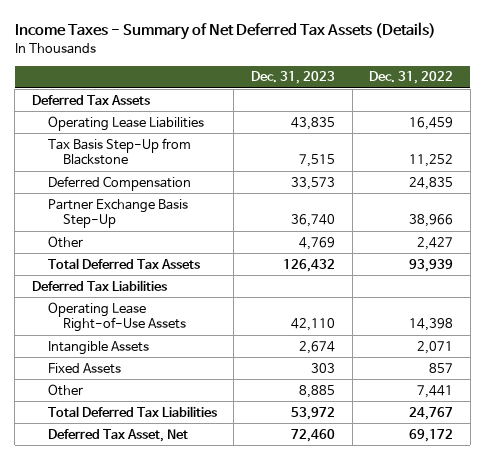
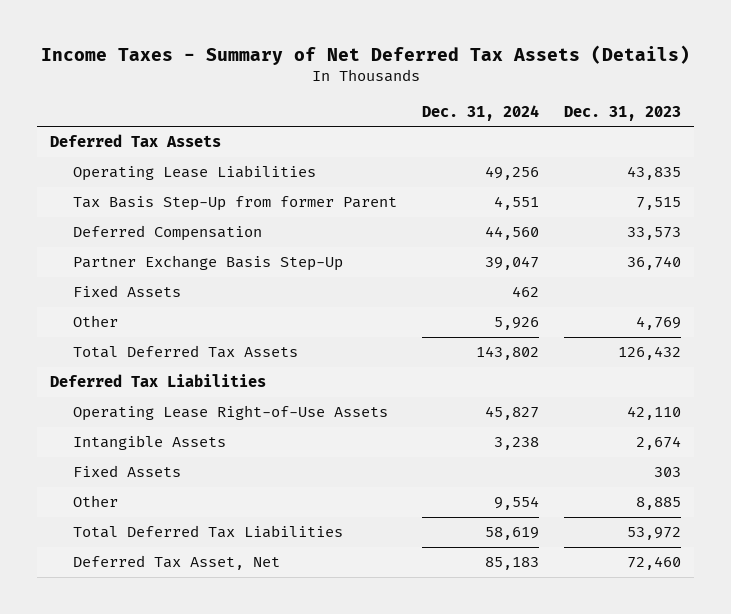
[369,71,454,85] Dec. 31, 2022 -> none
none -> [421,104,539,121] Dec. 31, 2024
[47,137,191,166] Tax Basis Step-Up from Blackstone -> [72,196,397,212] Tax Basis Step-Up from former Parent
none -> [72,285,181,298] Fixed Assets

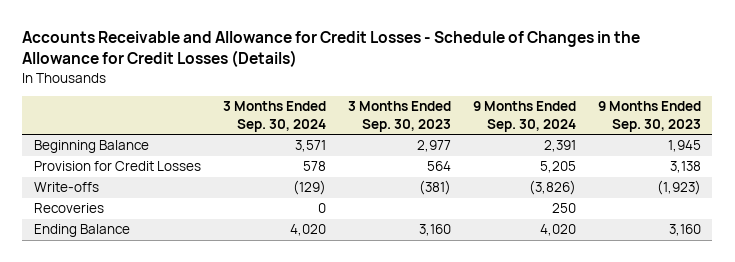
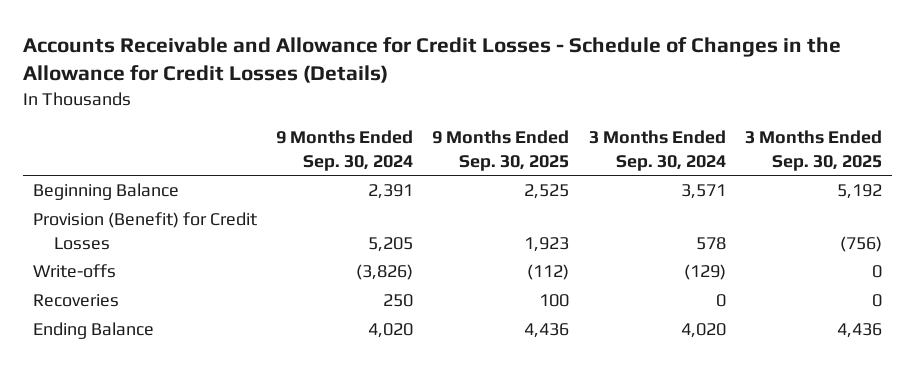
[347,101,451,132] 3 Months Ended Sep. 30, 2023 -> none
[598,101,702,132] 9 Months Ended Sep. 30, 2023 -> none
none -> [432,130,570,171] 9 Months Ended Sep. 30, 2025
none -> [744,130,882,171] 3 Months Ended Sep. 30, 2025
[33,161,201,172] Provision for Credit Losses -> [32,212,257,250] Provision (Benefit) for Credit Losses

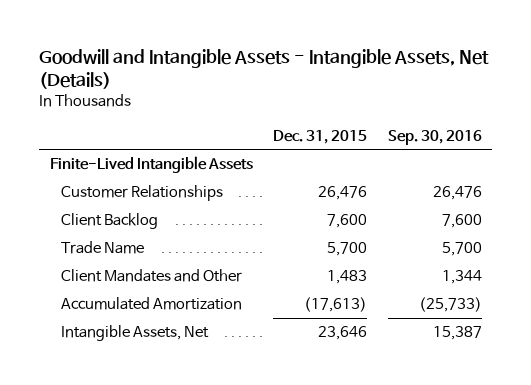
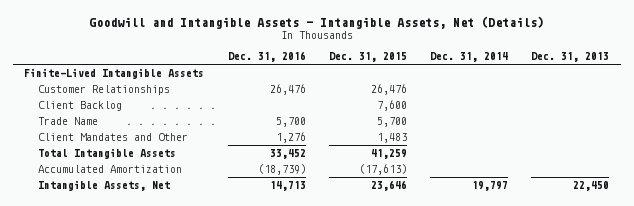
[387,129,482,145] Sep. 30, 2016 -> none
none -> [227,51,306,63] Dec. 31, 2016
none -> [430,52,509,63] Dec. 31, 2014
none -> [531,52,610,63] Dec. 31, 2013
none -> [38,148,177,160] Total Intangible Assets

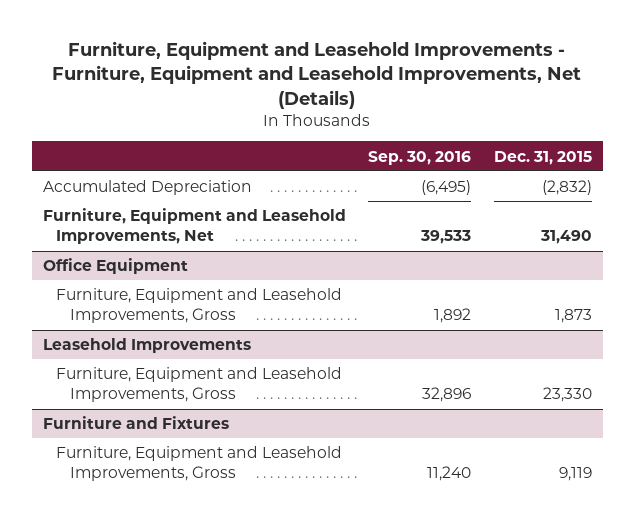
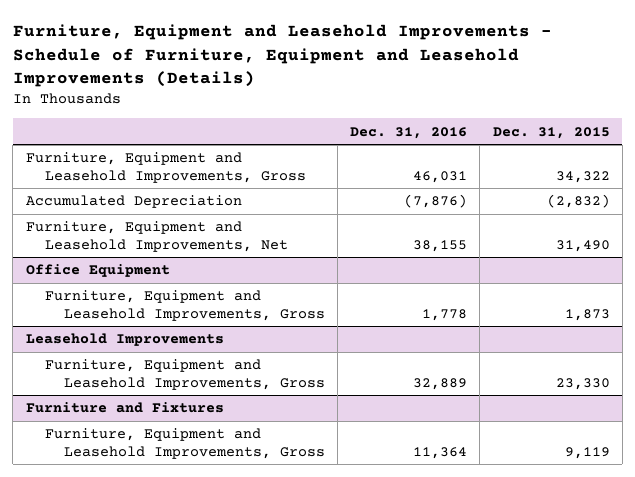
[52,40,582,109] Furniture, Equipment and Leasehold Improvements - Furniture, Equipment and Leasehold Improvements, Net (Details) -> [12,24,552,87] Furniture, Equipment and Leasehold Improvements - Schedule of Furniture, Equipment and Leasehold Improvements (Details)
[368,150,472,165] Sep. 30, 2016 -> none
none -> [350,126,468,139] Dec. 31, 2016
none -> [25,152,306,183] Furniture, Equipment and Leasehold Improvements, Gross

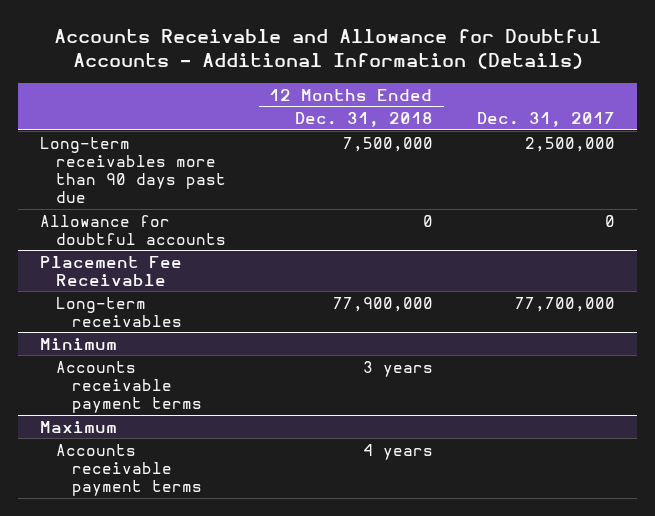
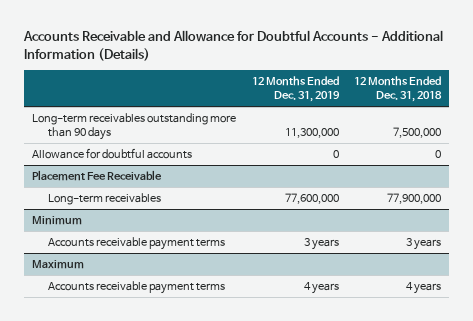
[476,112,615,128] Dec. 31, 2017 -> none
none -> [251,75,340,103] 12 Months Ended Dec. 31, 2019
[40,136,227,204] Long-term receivables more than 90 days past due -> [31,112,236,141] Long-term receivables outstanding more than 90 days

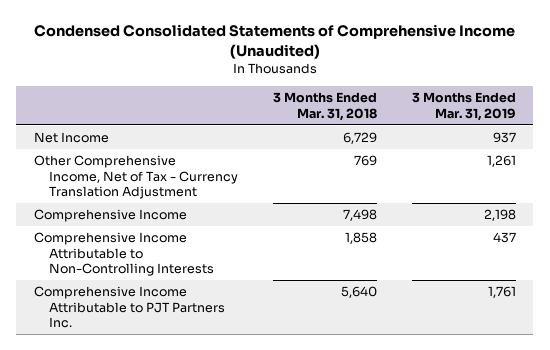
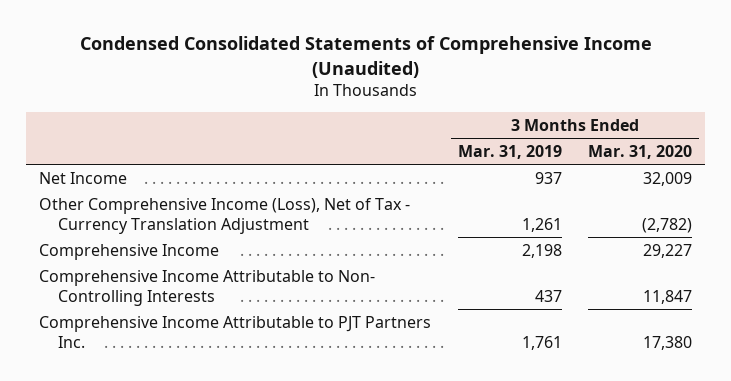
[272,92,377,121] 3 Months Ended Mar. 31, 2018 -> none
none -> [588,144,693,159] Mar. 31, 2020
[34,155,238,200] Other Comprehensive Income, Net of Tax - Currency Translation Adjustment -> [39,197,411,234] Other Comprehensive Income (Loss), Net of Tax - Currency Translation Adjustment
[34,232,214,277] Comprehensive Income Attributable to Non-Controlling Interests -> [39,269,376,306] Comprehensive Income Attributable to Non- Controlling Interests

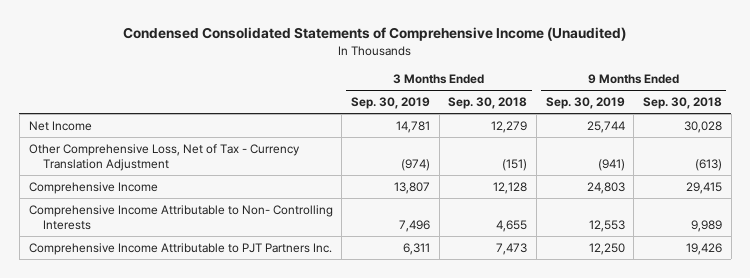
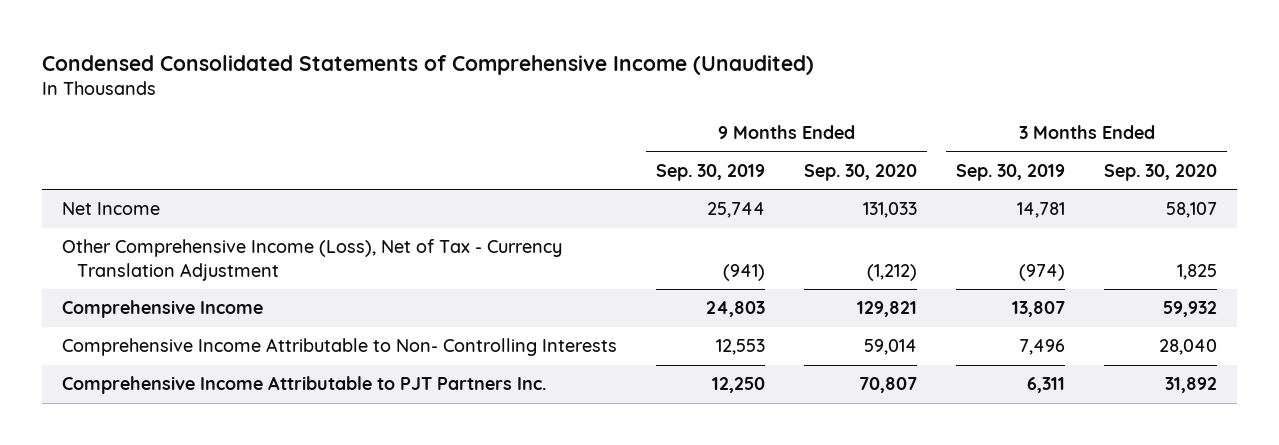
[448,97,528,110] Sep. 30, 2018 -> none
[642,97,722,110] Sep. 30, 2018 -> none
none -> [804,163,918,181] Sep. 30, 2020
none -> [1104,163,1218,181] Sep. 30, 2020
[28,143,300,171] Other Comprehensive Loss, Net of Tax - Currency Translation Adjustment -> [61,239,562,281] Other Comprehensive Income (Loss), Net of Tax - Currency Translation Adjustment

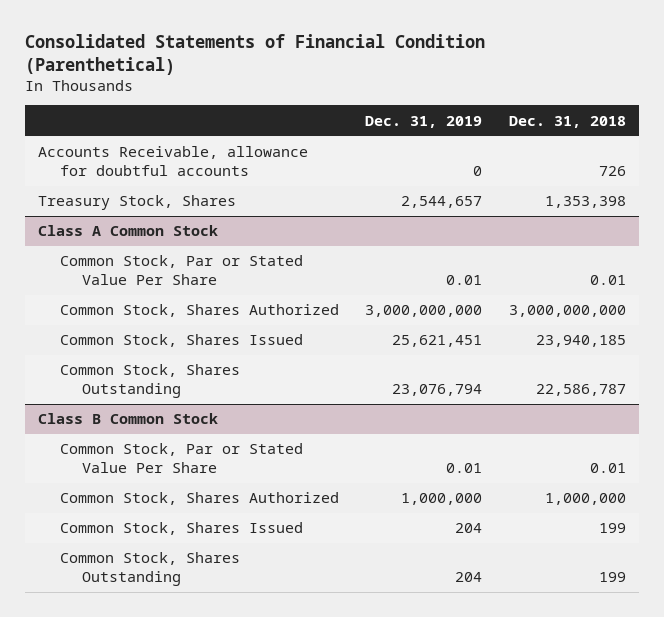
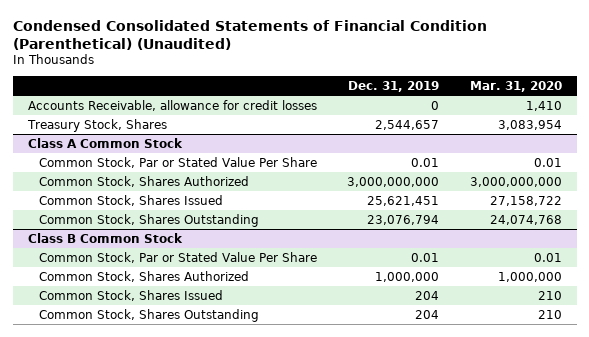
[24,33,485,75] Consolidated Statements of Financial Condition (Parenthetical) -> [12,19,487,50] Condensed Consolidated Statements of Financial Condition (Parenthetical) (Unaudited)
[508,115,626,128] Dec. 31, 2018 -> none
none -> [469,80,562,92] Mar. 31, 2020
[37,146,308,177] Accounts Receivable, allowance for doubtful accounts -> [27,99,317,111] Accounts Receivable, allowance for credit losses

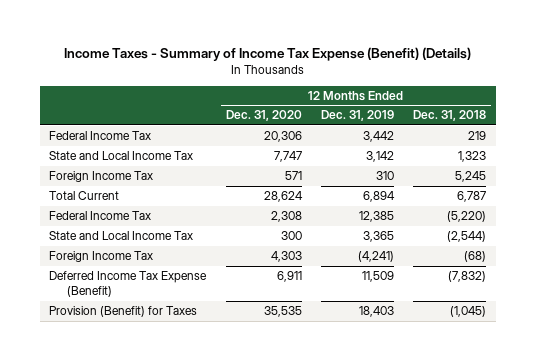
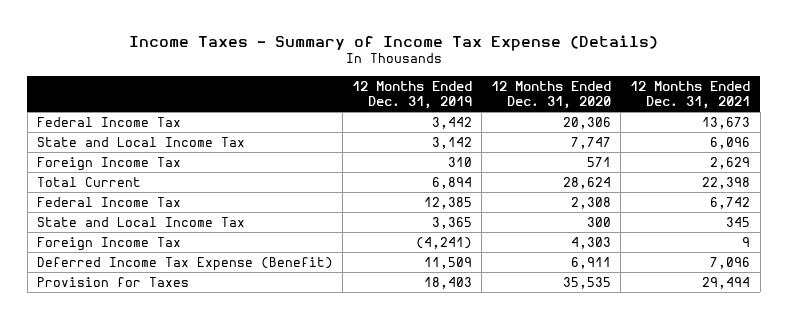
[63,46,471,61] Income Taxes - Summary of Income Tax Expense (Benefit) (Details) -> [128,34,658,51] Income Taxes - Summary of Income Tax Expense (Details)
[413,110,487,122] Dec. 31, 2018 -> none
none -> [630,80,751,109] 12 Months Ended Dec. 31, 2021
[49,306,198,318] Provision (Benefit) for Taxes -> [36,276,189,287] Provision for Taxes

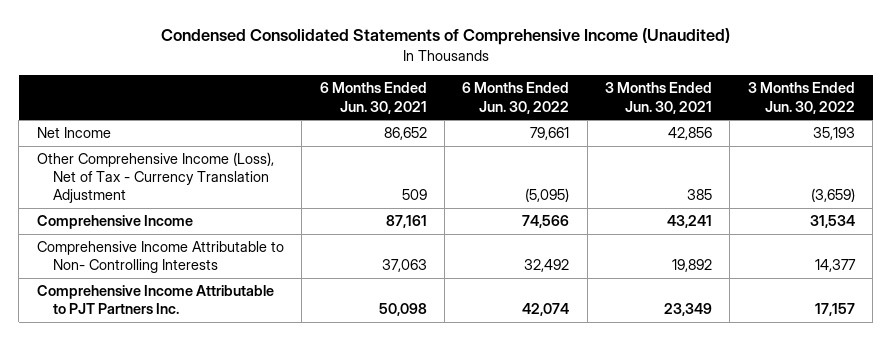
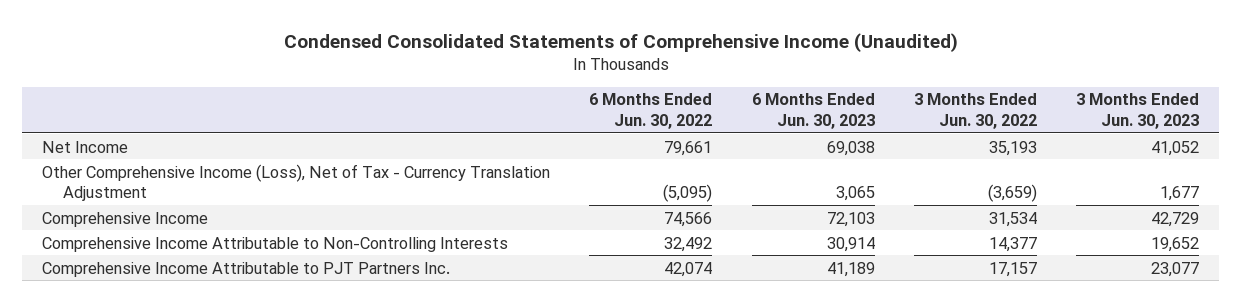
[319,82,427,114] 6 Months Ended Jun. 30, 2021 -> none
[605,82,713,114] 3 Months Ended Jun. 30, 2021 -> none
none -> [751,93,875,129] 6 Months Ended Jun. 30, 2023
none -> [1076,93,1200,129] 3 Months Ended Jun. 30, 2023
[36,241,284,274] Comprehensive Income Attributable to Non- Controlling Interests -> [42,236,509,252] Comprehensive Income Attributable to Non-Controlling Interests

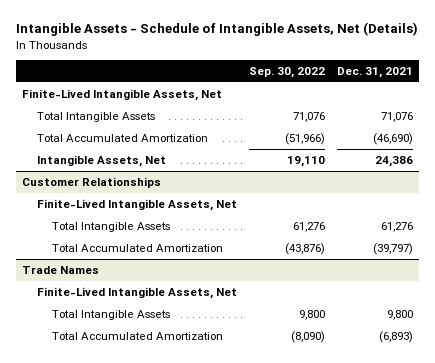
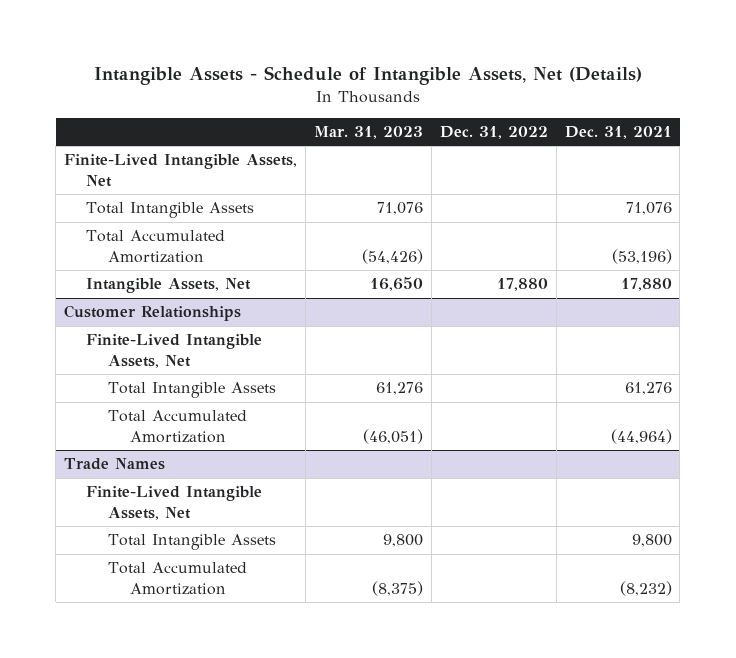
[249,67,326,79] Sep. 30, 2022 -> none
none -> [313,126,423,140] Mar. 31, 2023
none -> [439,126,548,140] Dec. 31, 2022
[373,132,414,145] (46,690) -> [611,248,672,264] (53,196)
[375,155,414,167] 24,386 -> [620,278,672,292] 17,880
[373,242,414,255] (39,797) -> [610,428,672,444] (44,964)
[379,330,414,343] (6,893) -> [619,580,672,596] (8,232)

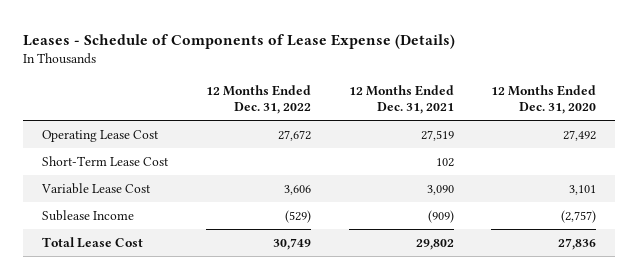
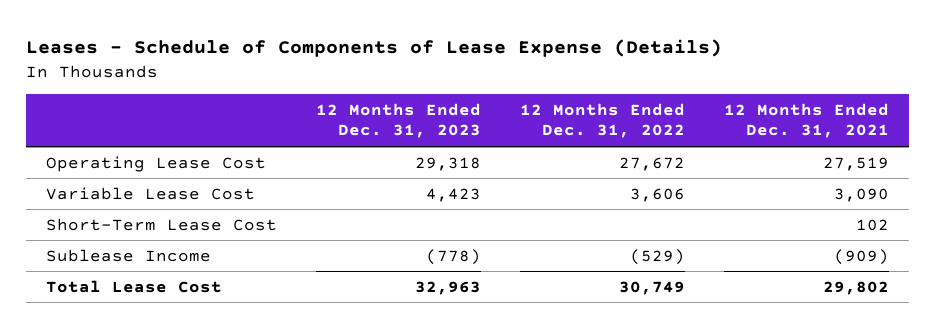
[491,84,597,115] 12 Months Ended Dec. 31, 2020 -> none
none -> [316,102,482,139] 12 Months Ended Dec. 31, 2023
[42,155,170,166] Short-Term Lease Cost -> [45,217,277,231] Short-Term Lease Cost

